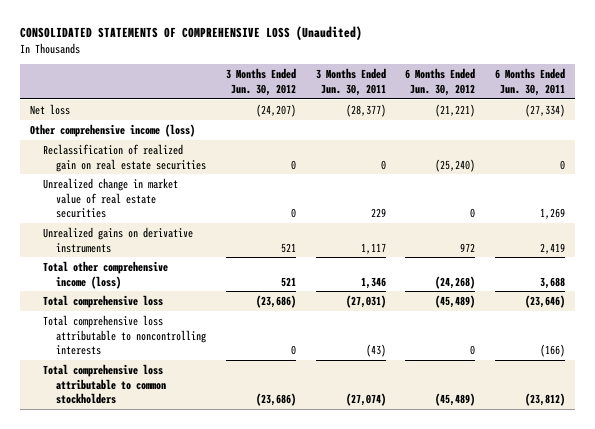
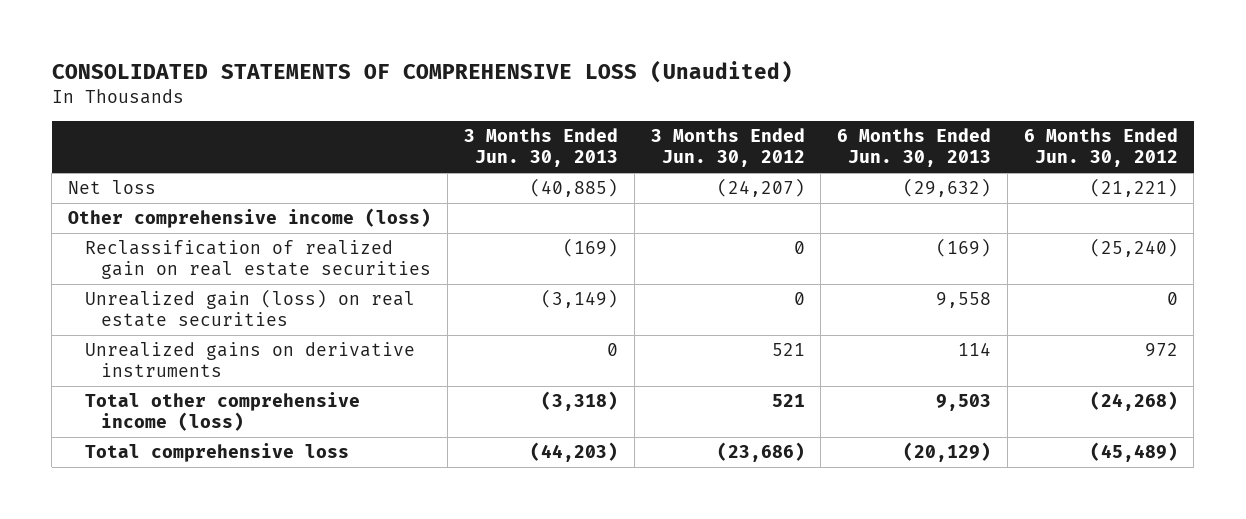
[315,68,386,97] 3 Months Ended Jun. 30, 2011 -> none
[494,68,565,97] 6 Months Ended Jun. 30, 2011 -> none
none -> [463,128,618,168] 3 Months Ended Jun. 30, 2013
none -> [837,128,992,168] 6 Months Ended Jun. 30, 2013
[42,177,178,219] Unrealized change in market value of real estate securities -> [84,289,415,328] Unrealized gain (loss) on real estate securities
[42,314,207,356] Total comprehensive loss attributable to noncontrolling interests -> none
[42,363,167,405] Total comprehensive loss attributable to common stockholders -> none

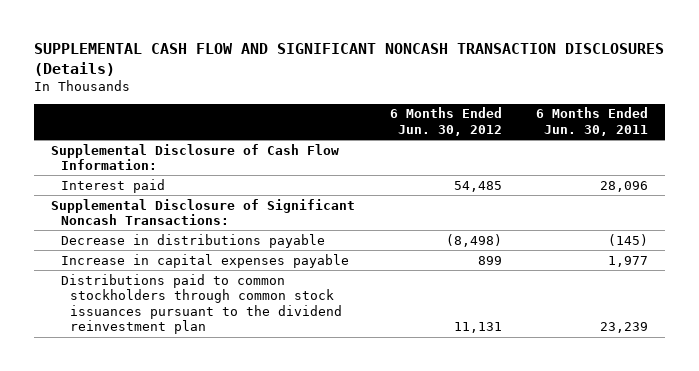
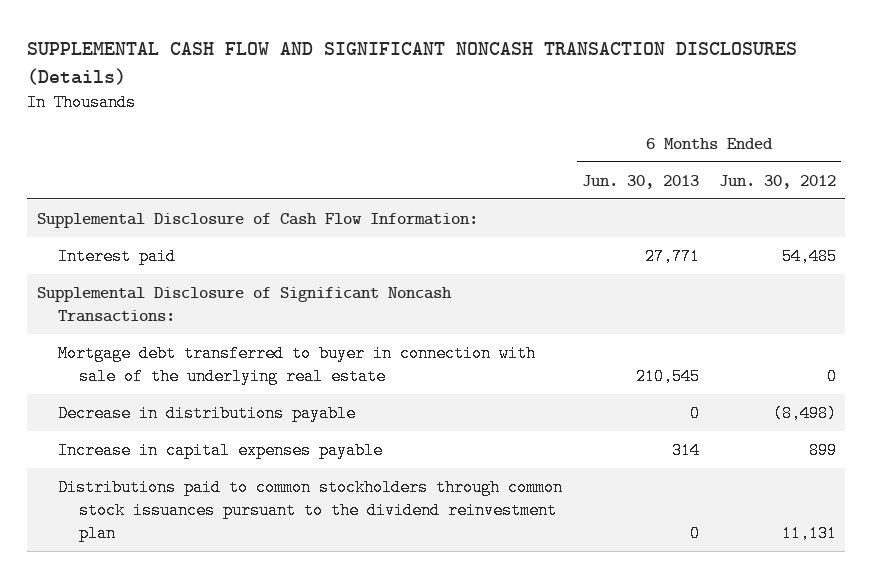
[536,107,649,136] 6 Months Ended Jun. 30, 2011 -> none
none -> [581,174,699,189] Jun. 30, 2013
none -> [57,344,536,385] Mortgage debt transferred to buyer in connection with sale of the underlying real estate

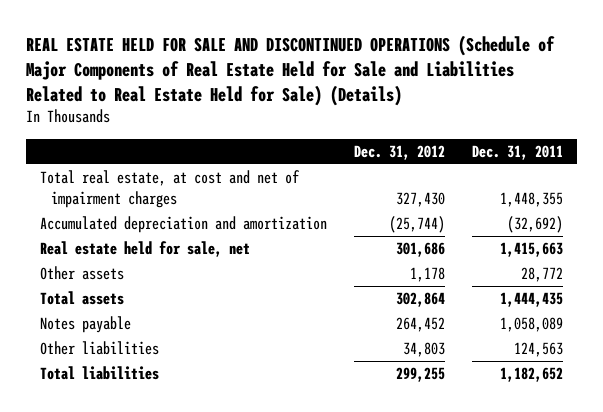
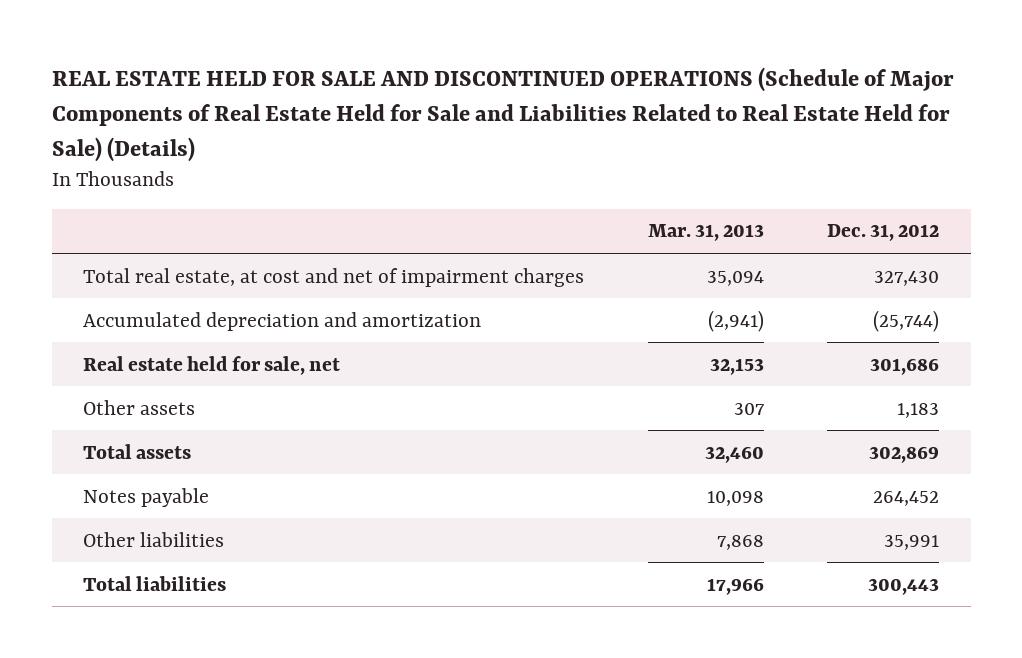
[472,144,564,160] Dec. 31, 2011 -> none
none -> [647,224,764,242] Mar. 31, 2013
[410,267,446,283] 1,178 -> [896,402,939,418] 1,183
[396,292,446,308] 302,864 -> [868,445,939,463] 302,869
[403,342,446,358] 34,803 -> [883,534,939,550] 35,991
[396,367,446,383] 299,255 -> [867,577,939,595] 300,443

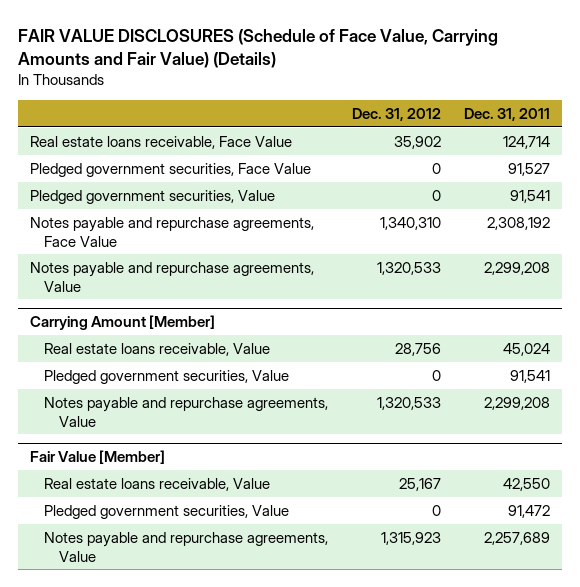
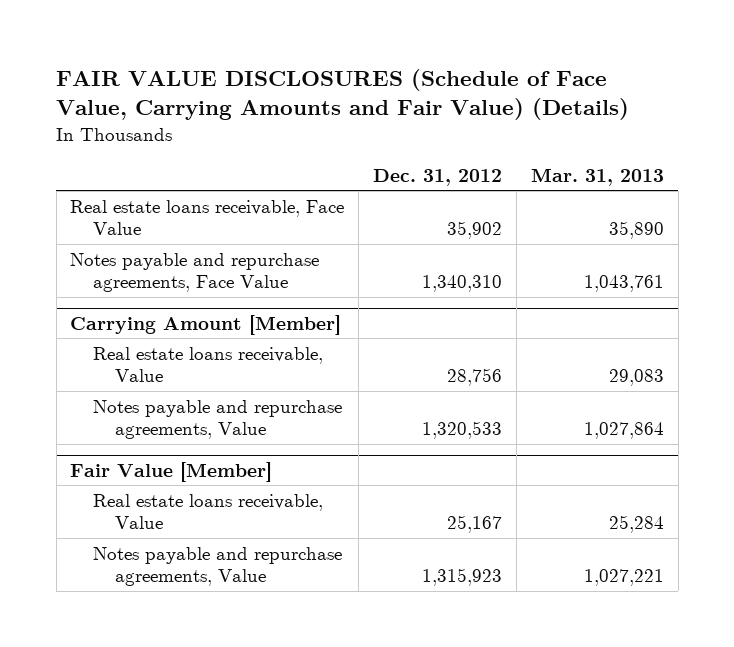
[463,107,550,121] Dec. 31, 2011 -> none
none -> [530,168,664,187] Mar. 31, 2013
[29,162,311,177] Pledged government securities, Face Value -> none
[29,189,275,204] Pledged government securities, Value -> none
[29,261,314,292] Notes payable and repurchase agreements, Value -> none
[44,369,290,384] Pledged government securities, Value -> none
[44,504,290,519] Pledged government securities, Value -> none

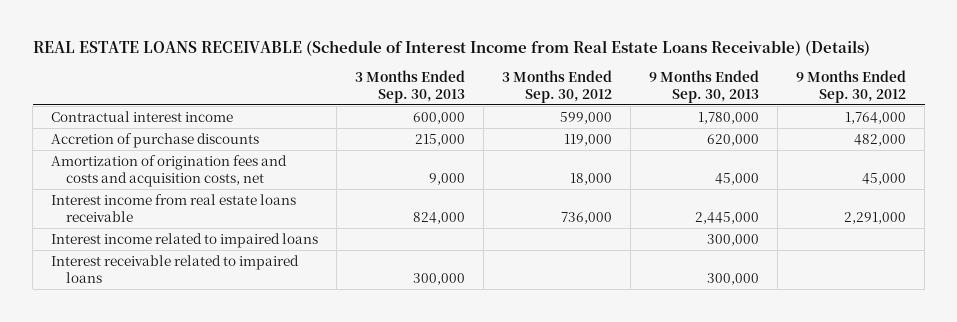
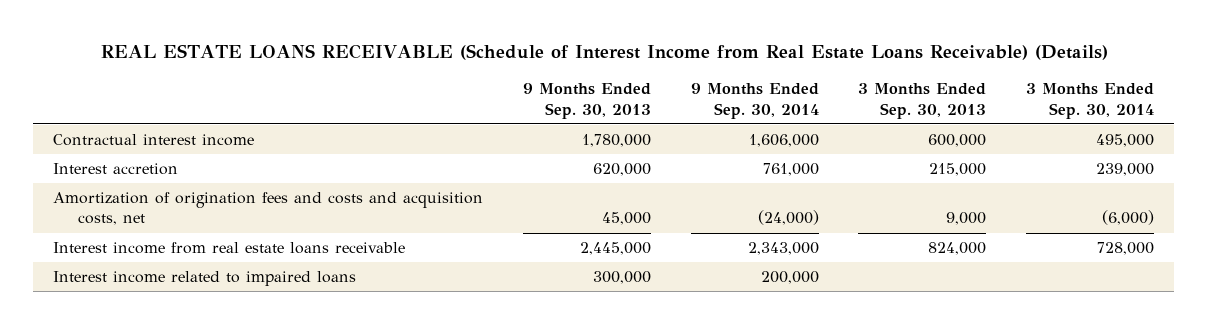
[502,70,613,103] 3 Months Ended Sep. 30, 2012 -> none
[796,70,907,103] 9 Months Ended Sep. 30, 2012 -> none
none -> [690,83,819,119] 9 Months Ended Sep. 30, 2014
none -> [1026,83,1155,119] 3 Months Ended Sep. 30, 2014
[51,132,260,148] Accretion of purchase discounts -> [52,163,178,176] Interest accretion
[51,254,300,283] Interest receivable related to impaired loans -> none

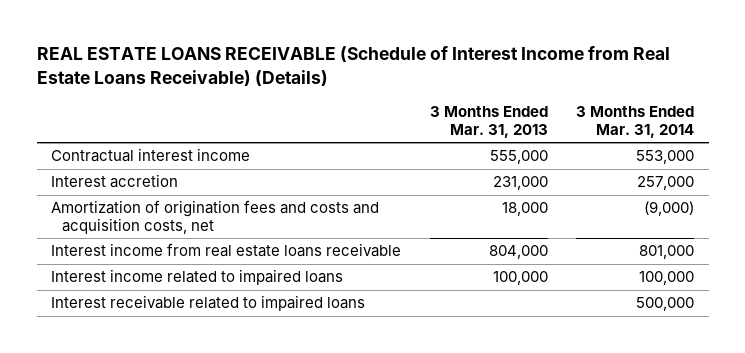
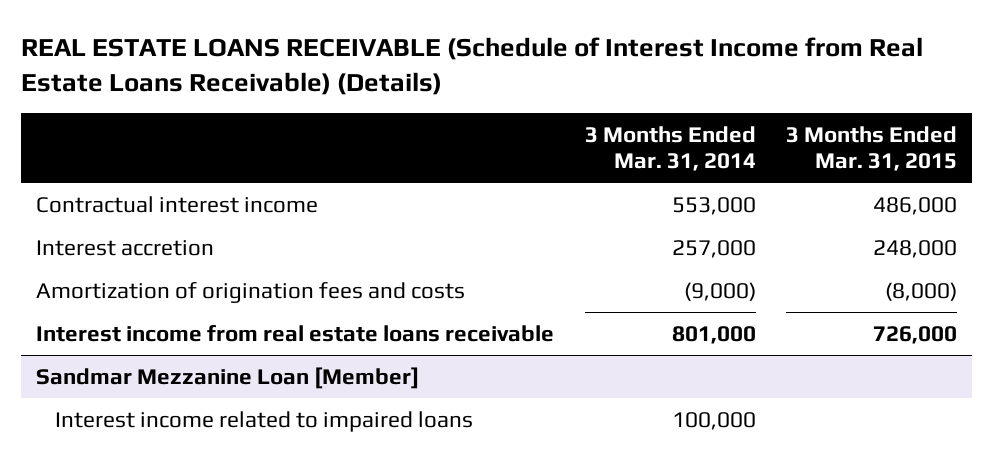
[429,106,548,139] 3 Months Ended Mar. 31, 2013 -> none
none -> [785,125,957,172] 3 Months Ended Mar. 31, 2015
[50,200,379,235] Amortization of origination fees and costs and acquisition costs, net -> [36,281,466,303] Amortization of origination fees and costs
none -> [36,366,420,389] Sandmar Mezzanine Loan [Member]
[50,295,365,312] Interest receivable related to impaired loans -> none

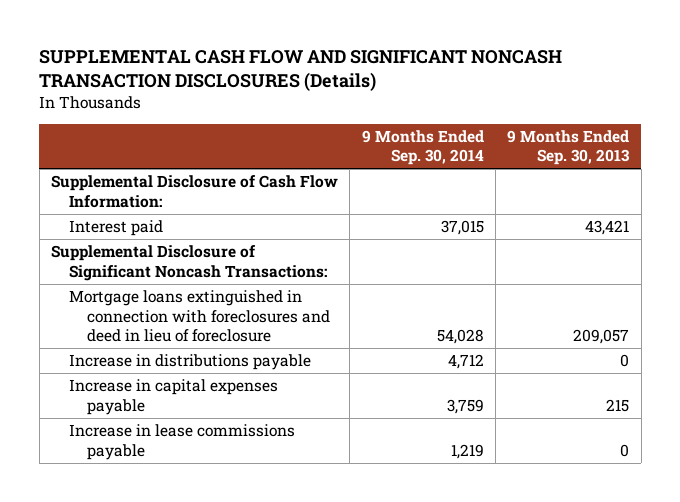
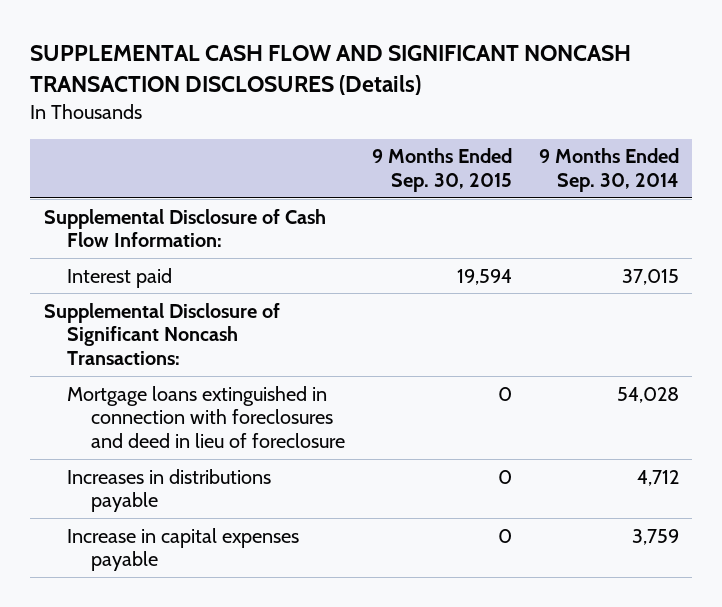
[507,129,631,166] 9 Months Ended Sep. 30, 2013 -> none
none -> [371,148,512,193] 9 Months Ended Sep. 30, 2015
[68,354,311,371] Increase in distributions payable -> [67,468,272,513] Increases in distributions payable
[68,424,295,460] Increase in lease commissions payable -> none

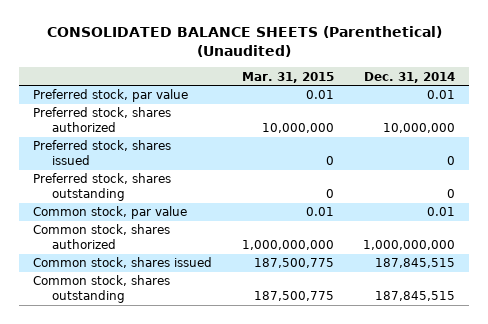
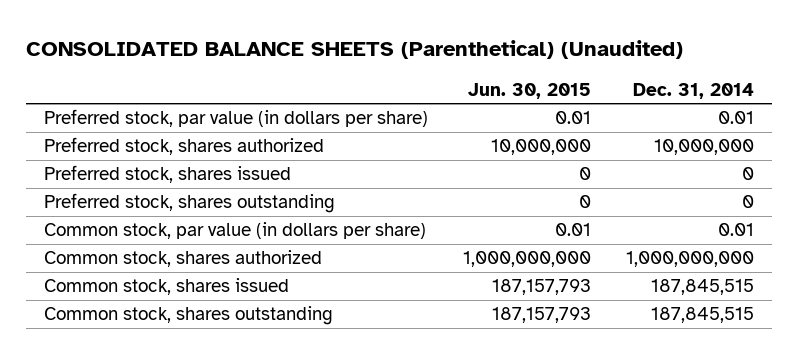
[241,71,334,83] Mar. 31, 2015 -> none
none -> [468,82,592,99] Jun. 30, 2015
[33,89,189,103] Preferred stock, par value -> [43,109,428,128] Preferred stock, par value (in dollars per share)
[33,206,188,220] Common stock, par value -> [43,222,426,240] Common stock, par value (in dollars per share)

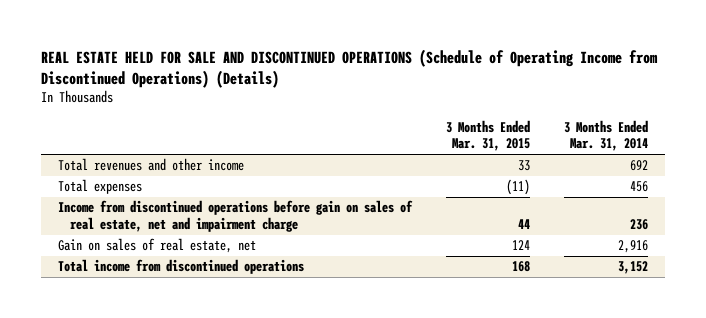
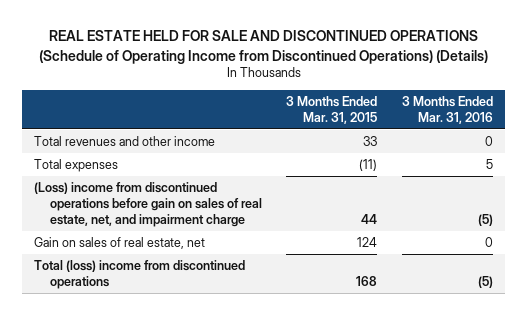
[563,119,648,152] 3 Months Ended Mar. 31, 2014 -> none
none -> [401,95,493,124] 3 Months Ended Mar. 31, 2016
[58,200,414,233] Income from discontinued operations before gain on sales of real estate, net and impairment charge -> [34,182,262,227] (Loss) income from discontinued operations before gain on sales of real estate, net, and impairment charge
[58,259,305,275] Total income from discontinued operations -> [34,260,246,290] Total (loss) income from discontinued operations

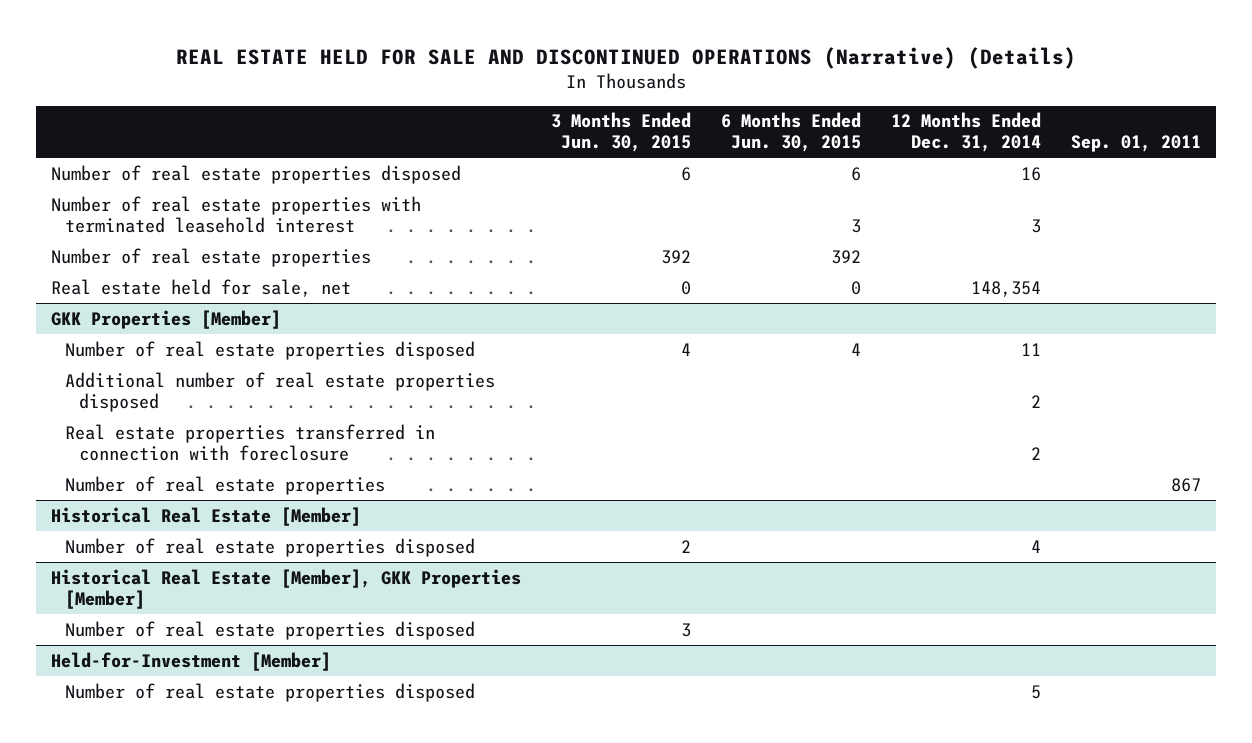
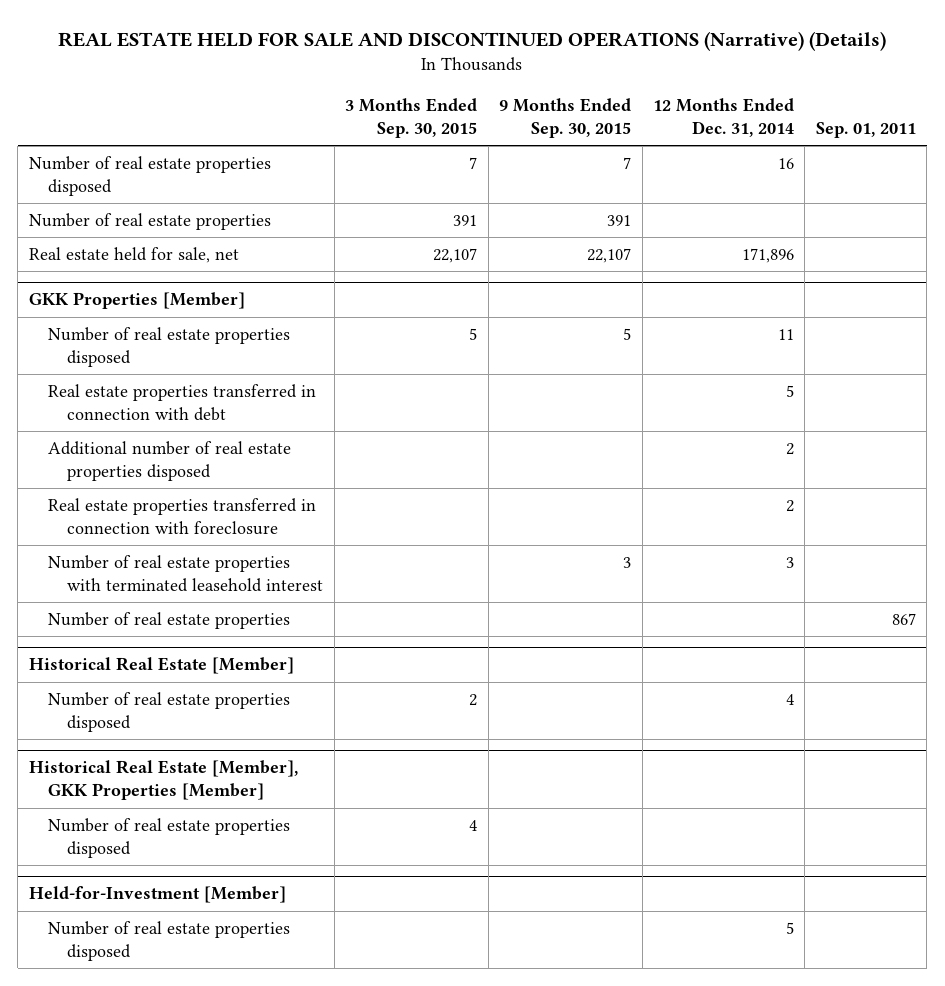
[550,112,691,153] 3 Months Ended Jun. 30, 2015 -> none
[720,112,861,153] 6 Months Ended Jun. 30, 2015 -> none
none -> [345,97,478,138] 3 Months Ended Sep. 30, 2015
none -> [499,97,632,138] 9 Months Ended Sep. 30, 2015
[51,195,422,233] Number of real estate properties with terminated leasehold interest -> none
[970,280,1041,297] 148,354 -> [742,247,795,263] 171,896
none -> [48,383,317,421] Real estate properties transferred in connection with debt
none -> [48,554,324,592] Number of real estate properties with terminated leasehold interest

